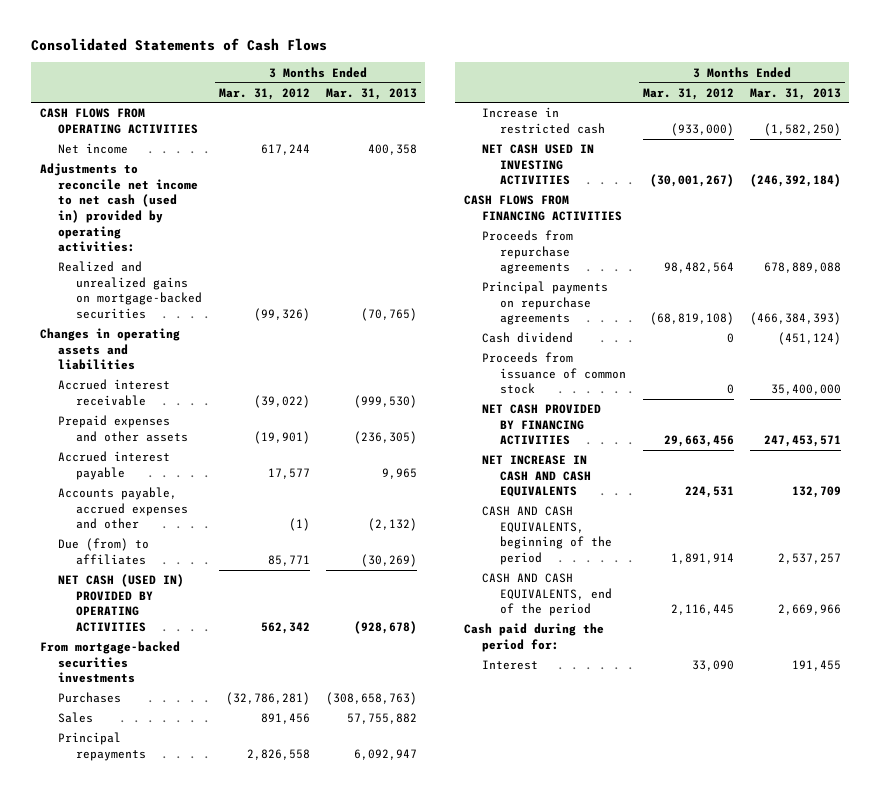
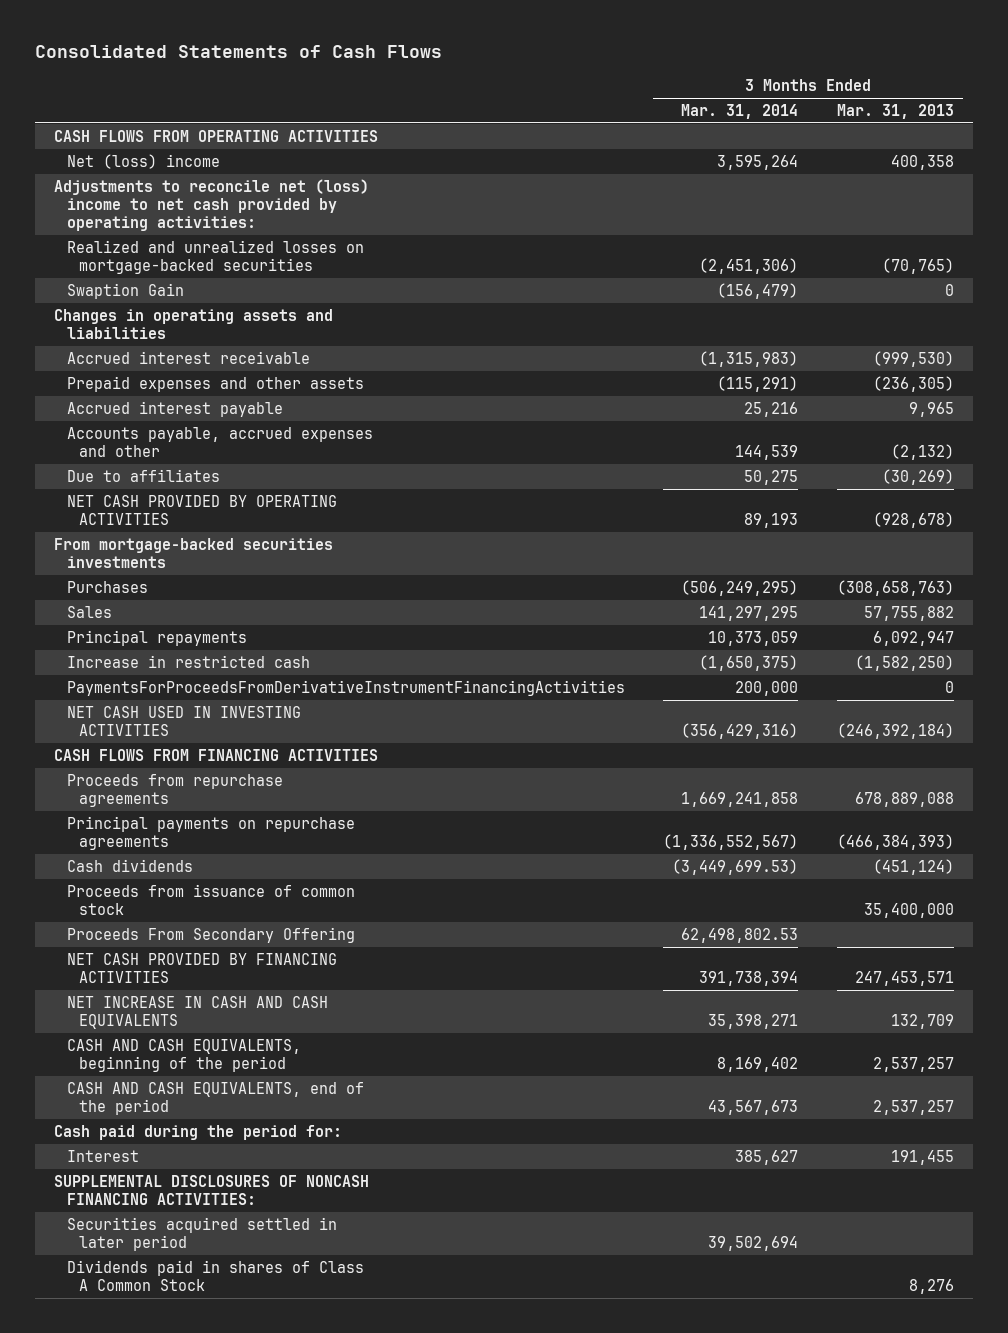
[218,87,310,100] Mar. 31, 2012 -> none
none -> [681,104,799,120] Mar. 31, 2014
[57,143,128,155] Net income -> [66,153,220,169] Net (loss) income
[39,163,198,253] Adjustments to reconcile net income to net cash (used in) provided by operating activities: -> [54,178,370,231] Adjustments to reconcile net (loss) income to net cash provided by operating activities:
[57,261,203,320] Realized and unrealized gains on mortgage-backed securities -> [66,239,364,274] Realized and unrealized losses on mortgage-backed securities
none -> [66,282,184,299] Swaption Gain
[57,538,149,565] Due (from) to affiliates -> [66,468,220,482] Due to affiliates
[57,574,184,633] NET CASH (USED IN) PROVIDED BY OPERATING ACTIVITIES -> [66,494,337,525] NET CASH PROVIDED BY OPERATING ACTIVITIES
none -> [66,679,625,696] PaymentsForProceedsFromDerivativeInstrumentFinancingActivities
[481,332,573,344] Cash dividend -> [66,858,193,872] Cash dividends
none -> [66,926,355,943] Proceeds From Secondary Offering
[777,604,841,616] 2,669,966 -> [872,1099,954,1115] 2,537,257
none -> [54,1174,370,1205] SUPPLEMENTAL DISCLOSURES OF NONCASH FINANCING ACTIVITIES:
none -> [66,1216,337,1251] Securities acquired settled in later period
none -> [66,1259,364,1291] Dividends paid in shares of Class A Common Stock

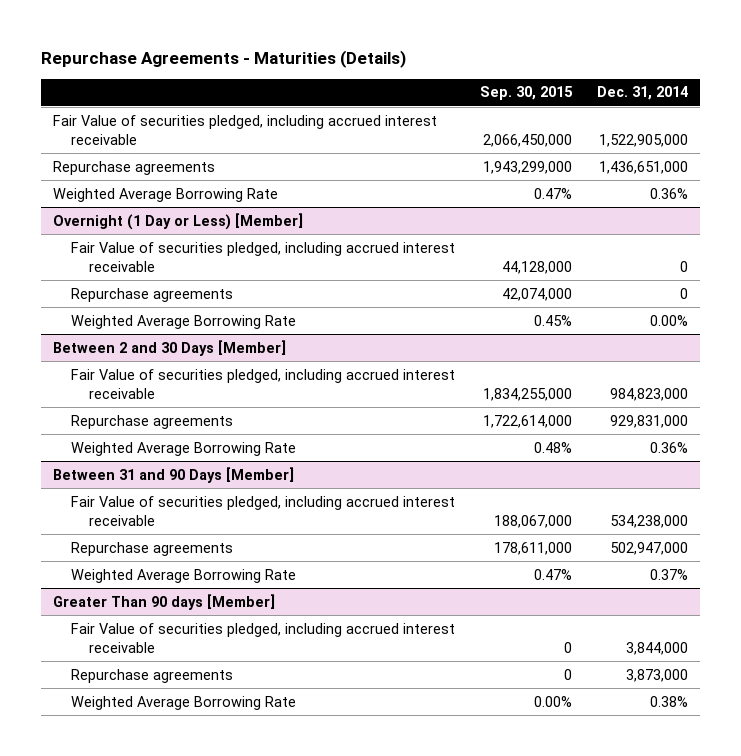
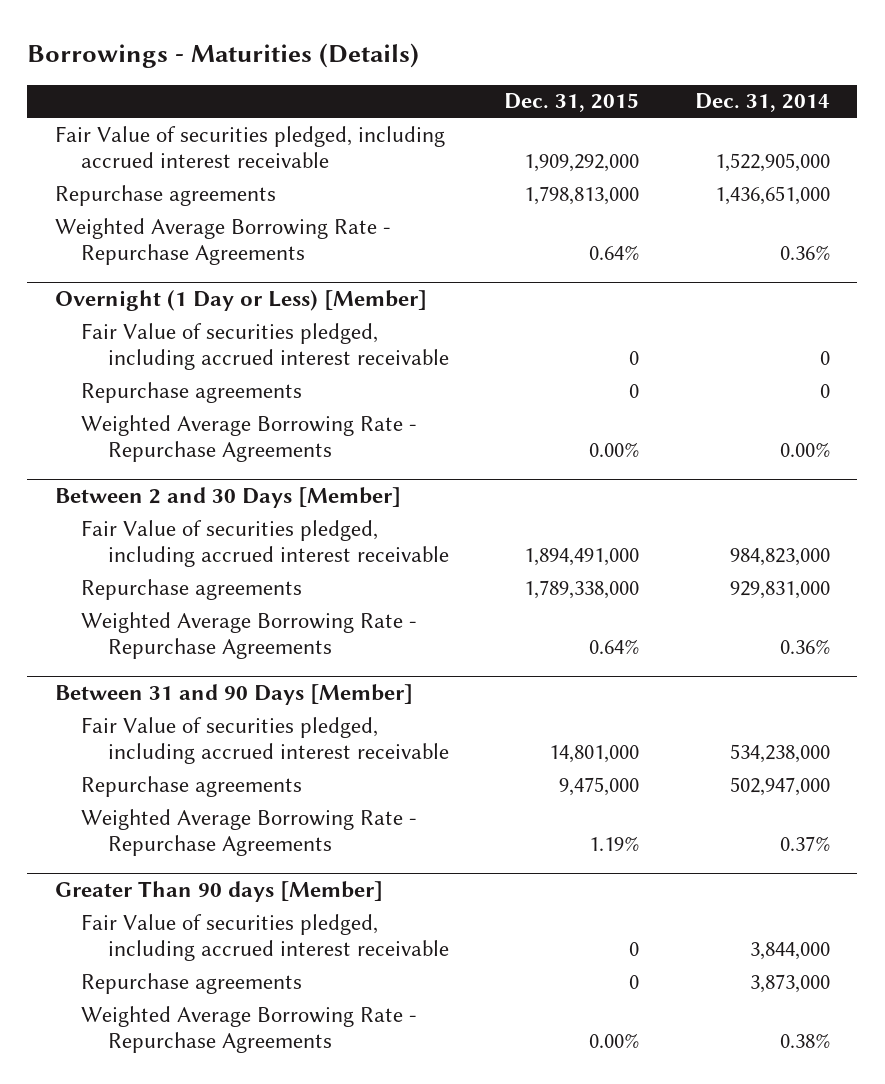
[40,49,406,68] Repurchase Agreements - Maturities (Details) -> [27,43,420,69] Borrowings - Maturities (Details)
[480,86,574,101] Sep. 30, 2015 -> none
none -> [504,93,640,113] Dec. 31, 2015
[53,187,279,202] Weighted Average Borrowing Rate -> [55,217,392,265] Weighted Average Borrowing Rate - Repurchase Agreements
[71,314,297,329] Weighted Average Borrowing Rate -> [81,414,418,462] Weighted Average Borrowing Rate - Repurchase Agreements
[71,441,297,456] Weighted Average Borrowing Rate -> [81,611,418,659] Weighted Average Borrowing Rate - Repurchase Agreements
[71,568,297,583] Weighted Average Borrowing Rate -> [81,808,418,856] Weighted Average Borrowing Rate - Repurchase Agreements
[71,695,297,710] Weighted Average Borrowing Rate -> [81,1005,418,1053] Weighted Average Borrowing Rate - Repurchase Agreements

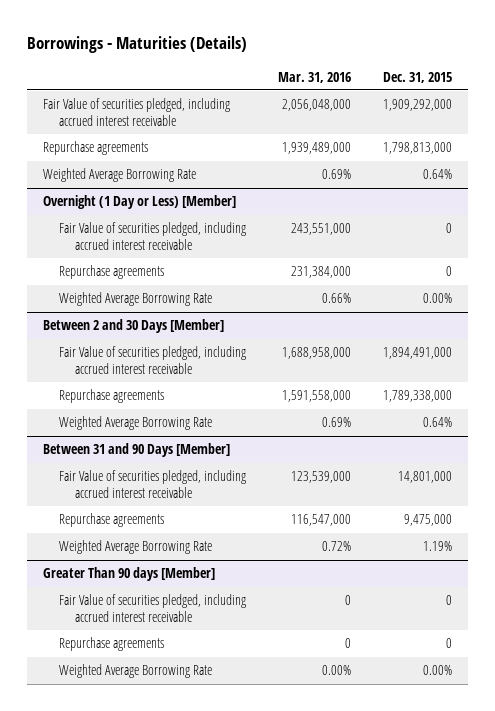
[694,93,830,113] Dec. 31, 2014 -> none
none -> [277,71,351,83] Mar. 31, 2016
[55,217,392,265] Weighted Average Borrowing Rate - Repurchase Agreements -> [42,168,196,183] Weighted Average Borrowing Rate
[81,414,418,462] Weighted Average Borrowing Rate - Repurchase Agreements -> [58,292,212,307] Weighted Average Borrowing Rate
[81,611,418,659] Weighted Average Borrowing Rate - Repurchase Agreements -> [58,416,212,431] Weighted Average Borrowing Rate
[81,808,418,856] Weighted Average Borrowing Rate - Repurchase Agreements -> [58,540,212,555] Weighted Average Borrowing Rate
[81,1005,418,1053] Weighted Average Borrowing Rate - Repurchase Agreements -> [58,664,212,679] Weighted Average Borrowing Rate

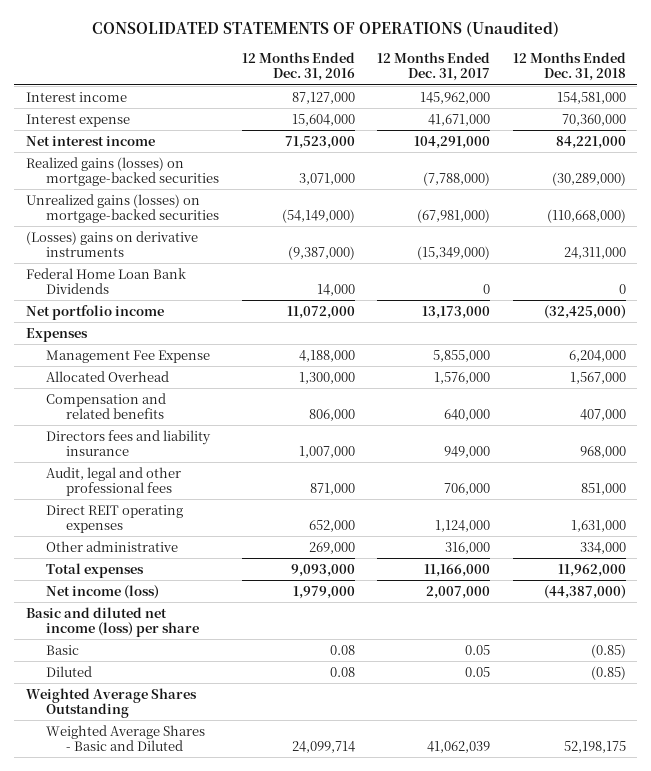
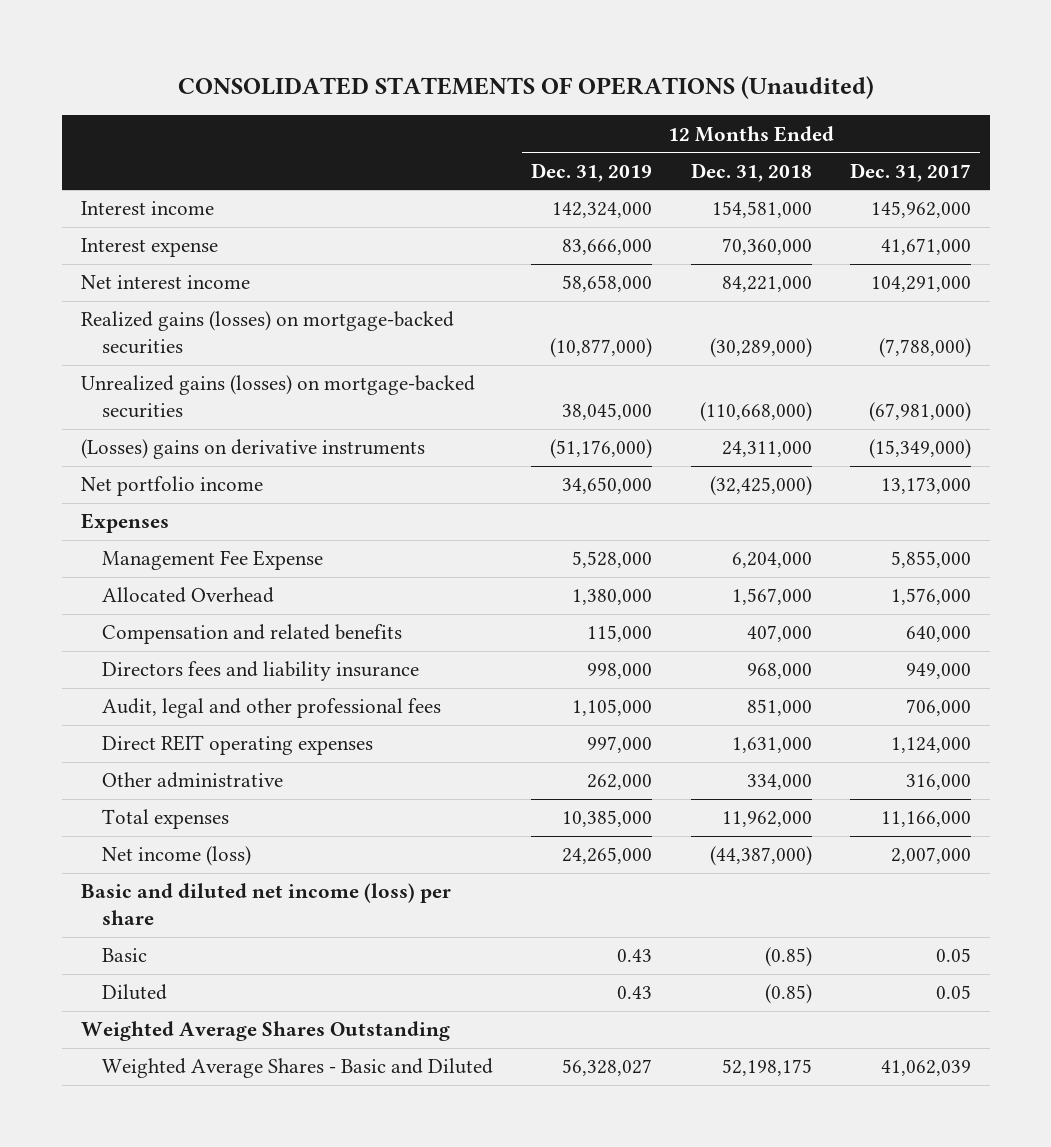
[241,52,355,82] 12 Months Ended Dec. 31, 2016 -> none
none -> [531,162,653,182] Dec. 31, 2019
[25,267,186,295] Federal Home Loan Bank Dividends -> none

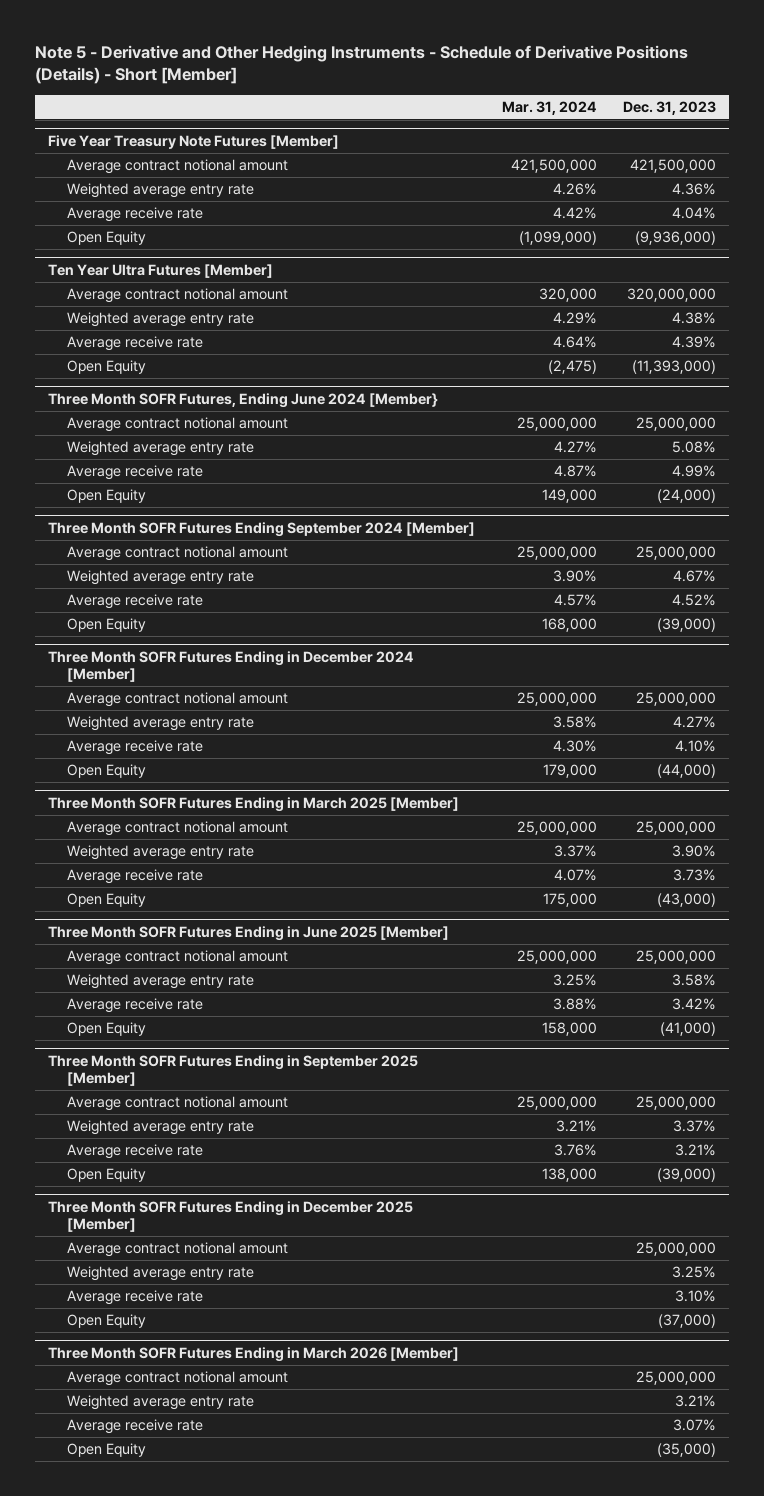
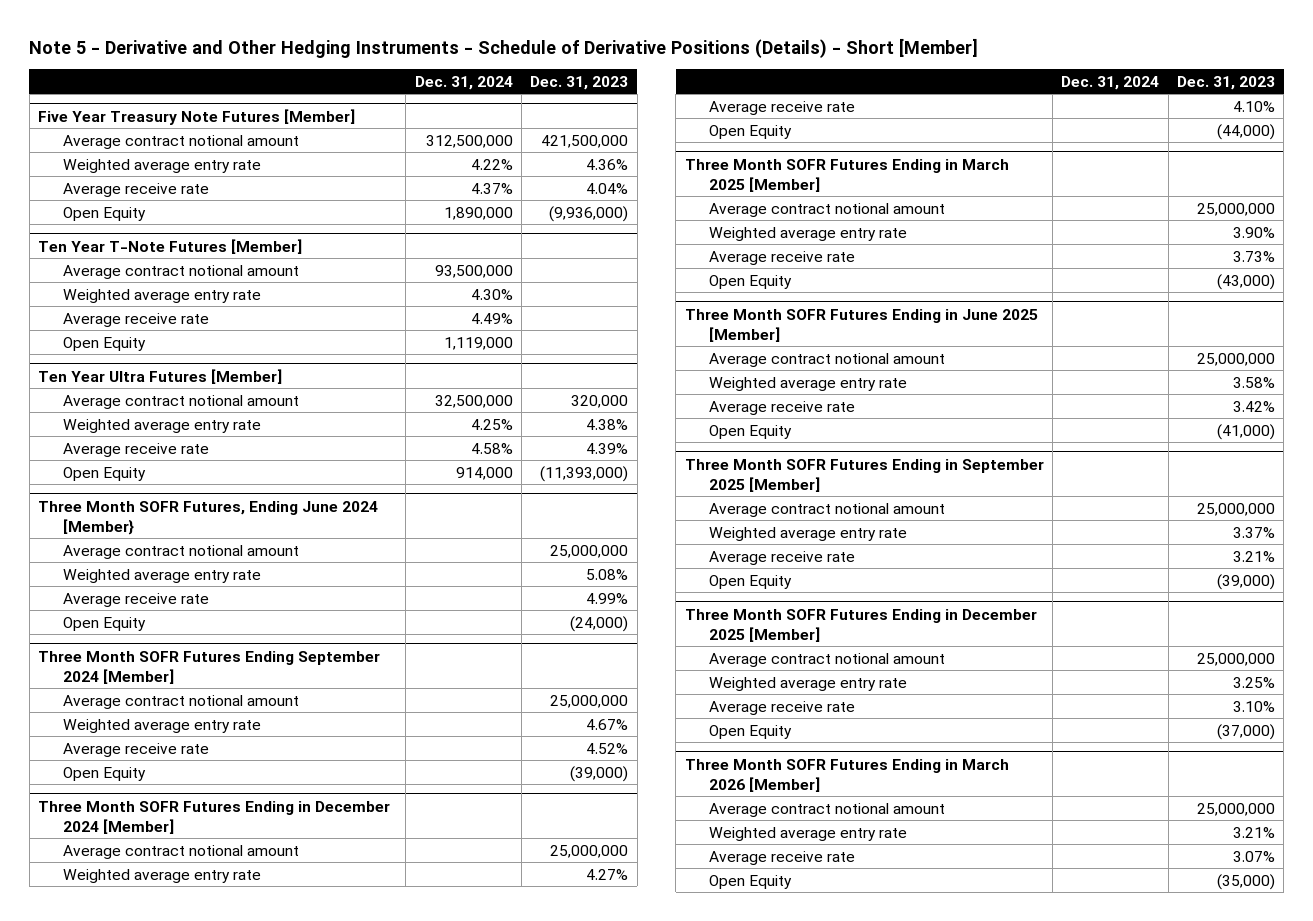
[501,100,597,115] Mar. 31, 2024 -> none
none -> [414,75,513,90] Dec. 31, 2024
none -> [38,238,303,254] Ten Year T-Note Futures [Member]
none -> [62,264,299,279] Average contract notional amount
none -> [62,288,261,303] Weighted average entry rate
none -> [62,312,209,327] Average receive rate
none -> [62,336,146,351] Open Equity
[626,288,716,303] 320,000,000 -> [571,394,629,408] 320,000

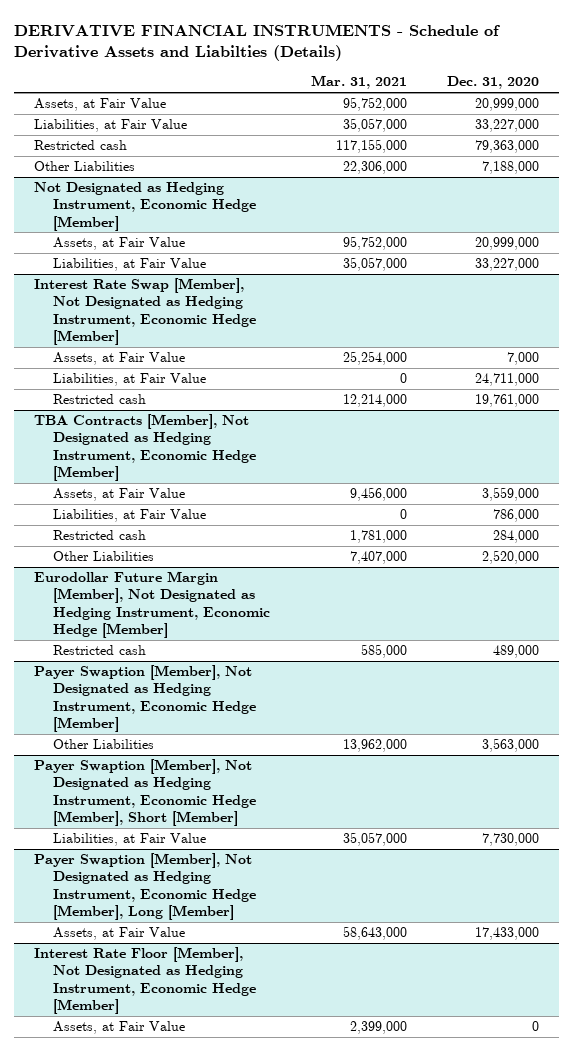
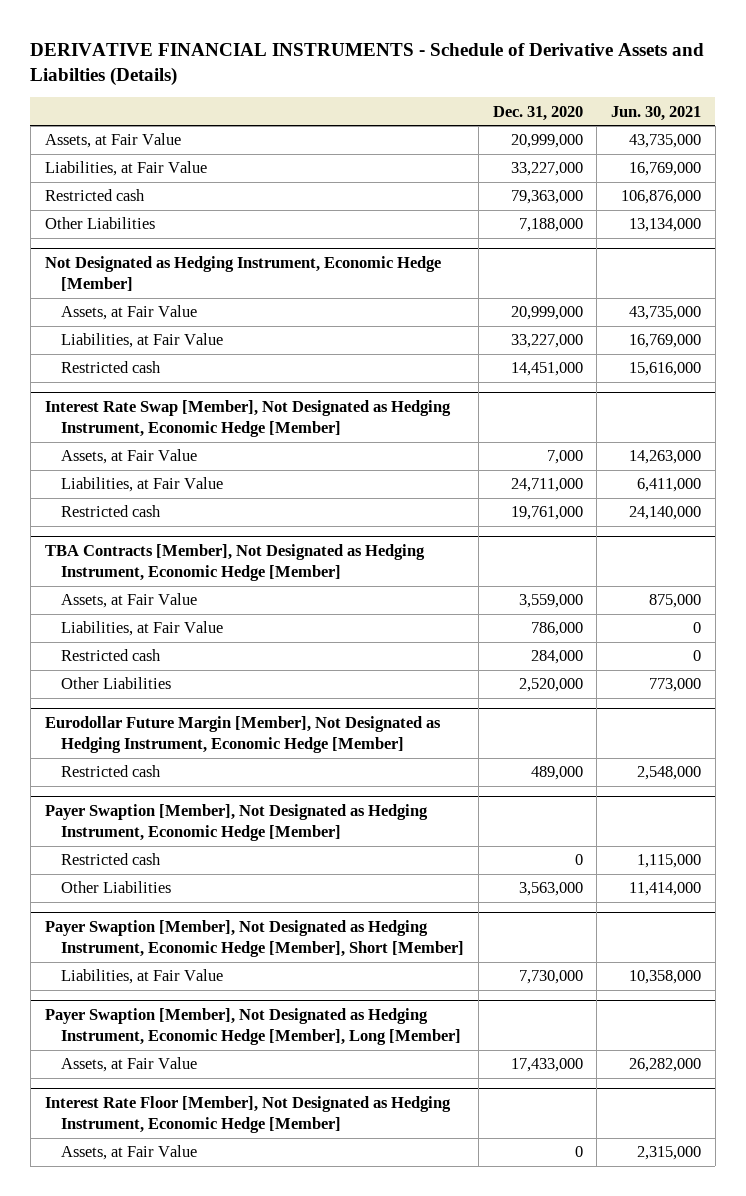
[310,75,407,90] Mar. 31, 2021 -> none
none -> [611,105,702,121] Jun. 30, 2021
none -> [60,361,161,374] Restricted cash
none -> [60,853,161,866] Restricted cash

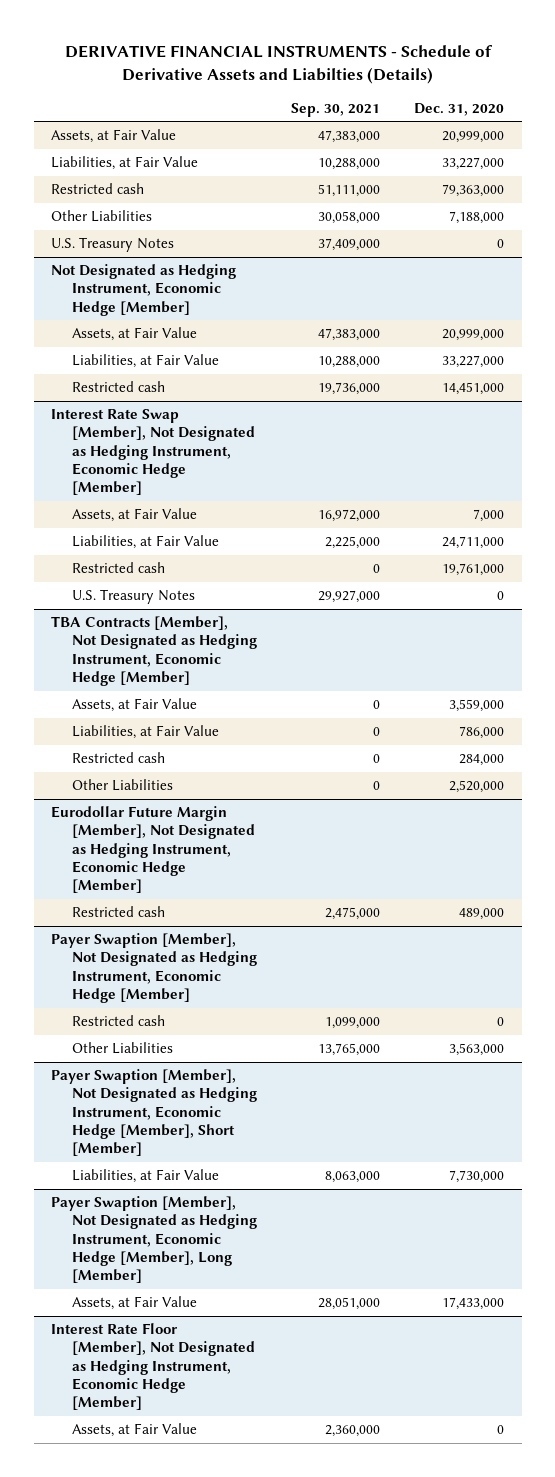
[611,105,702,121] Jun. 30, 2021 -> none
none -> [291,102,381,117] Sep. 30, 2021
none -> [50,237,174,253] U.S. Treasury Notes
none -> [71,589,195,605] U.S. Treasury Notes

